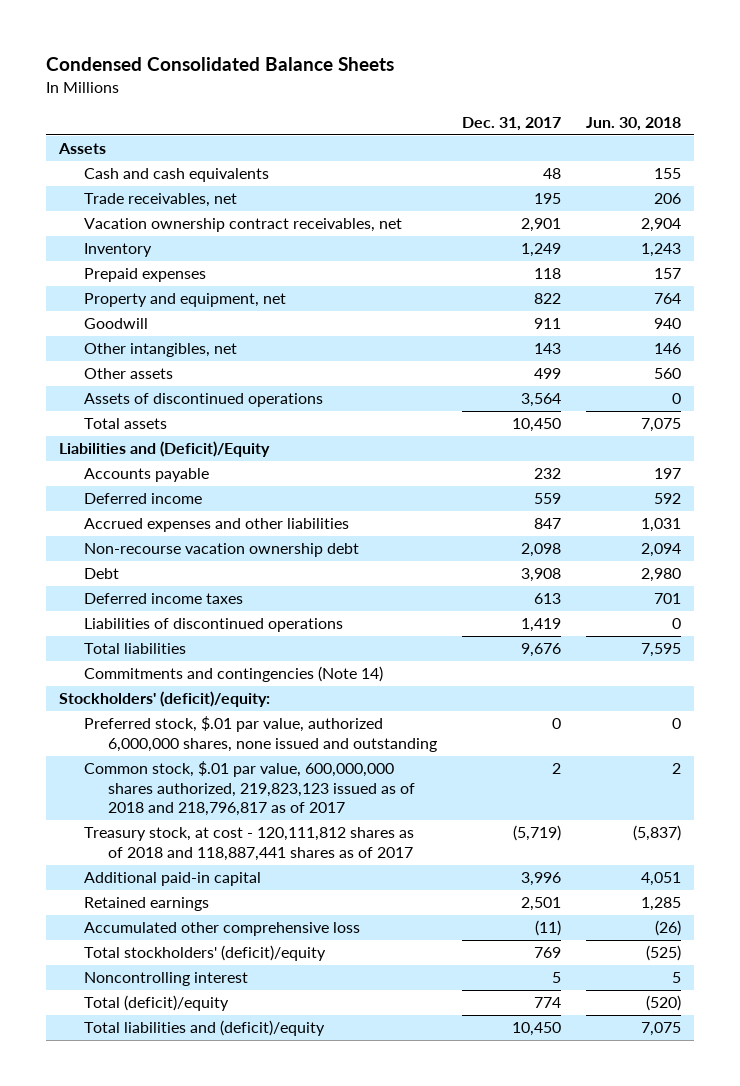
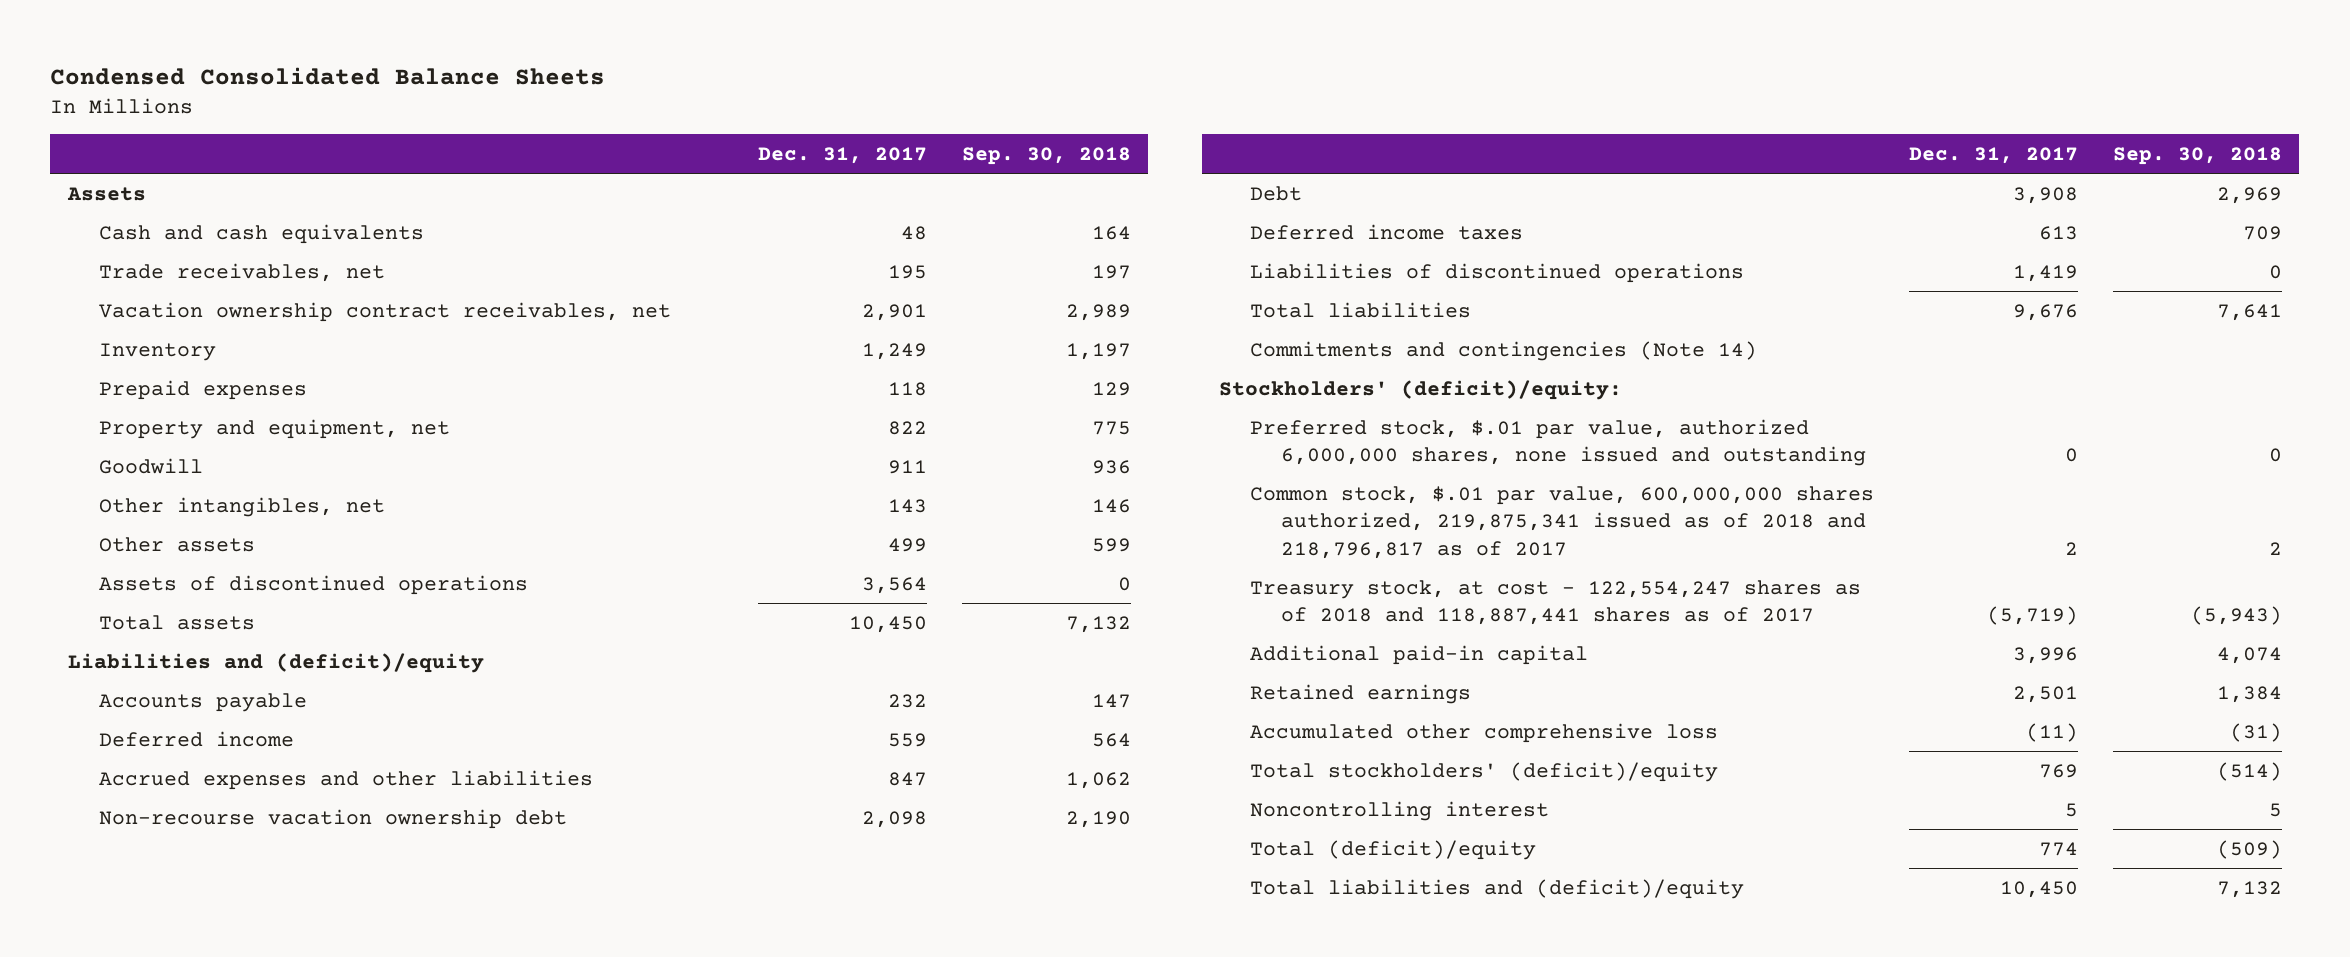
[586,116,682,131] Jun. 30, 2018 -> none
none -> [961,146,1131,165] Sep. 30, 2018
[58,441,270,458] Liabilities and (Deficit)/Equity -> [67,652,484,673] Liabilities and (deficit)/equity
[83,761,416,816] Common stock, $.01 par value, 600,000,000 shares authorized, 219,823,123 issued as of 2018 and 218,796,817 as of 2017 -> [1250,485,1875,559] Common stock, $.01 par value, 600,000,000 shares authorized, 219,875,341 issued as of 2018 and 218,796,817 as of 2017
[83,827,414,861] Treasury stock, at cost - 120,111,812 shares as of 2018 and 118,887,441 shares as of 2017 -> [1250,579,1862,626] Treasury stock, at cost - 122,554,247 shares as of 2018 and 118,887,441 shares as of 2017

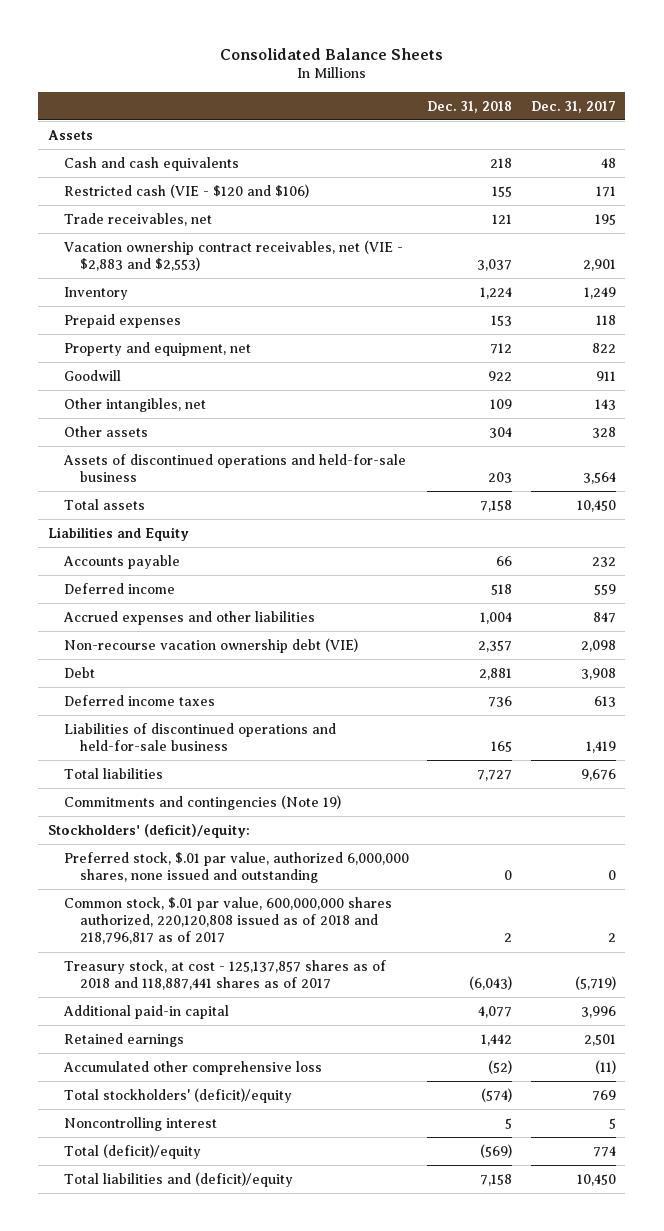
[50,66,606,85] Condensed Consolidated Balance Sheets -> [219,47,443,60] Consolidated Balance Sheets
[961,146,1131,165] Sep. 30, 2018 -> none
none -> [427,100,513,113] Dec. 31, 2018
none -> [63,183,309,198] Restricted cash (VIE - $120 and $106)
[98,301,671,322] Vacation ownership contract receivables, net -> [63,239,403,272] Vacation ownership contract receivables, net (VIE - $2,883 and $2,553)
[887,537,927,552] 499 -> [591,426,616,438] 328
[98,574,528,595] Assets of discontinued operations -> [62,453,406,483] Assets of discontinued operations and held-for-sale business
[67,652,484,673] Liabilities and (deficit)/equity -> [47,526,189,541] Liabilities and Equity
[98,808,567,829] Non-recourse vacation ownership debt -> [63,637,358,653] Non-recourse vacation ownership debt (VIE)
[1250,262,1745,283] Liabilities of discontinued operations -> [63,722,336,752] Liabilities of discontinued operations and held-for-sale business
[1250,340,1758,361] Commitments and contingencies (Note 14) -> [63,794,341,810] Commitments and contingencies (Note 19)
[1250,485,1875,559] Common stock, $.01 par value, 600,000,000 shares authorized, 219,875,341 issued as of 2018 and 218,796,817 as of 2017 -> [63,896,392,945] Common stock, $.01 par value, 600,000,000 shares authorized, 220,120,808 issued as of 2018 and 218,796,817 as of 2017
[1250,579,1862,626] Treasury stock, at cost - 122,554,247 shares as of 2018 and 118,887,441 shares as of 2017 -> [63,959,386,991] Treasury stock, at cost - 125,137,857 shares as of 2018 and 118,887,441 shares as of 2017

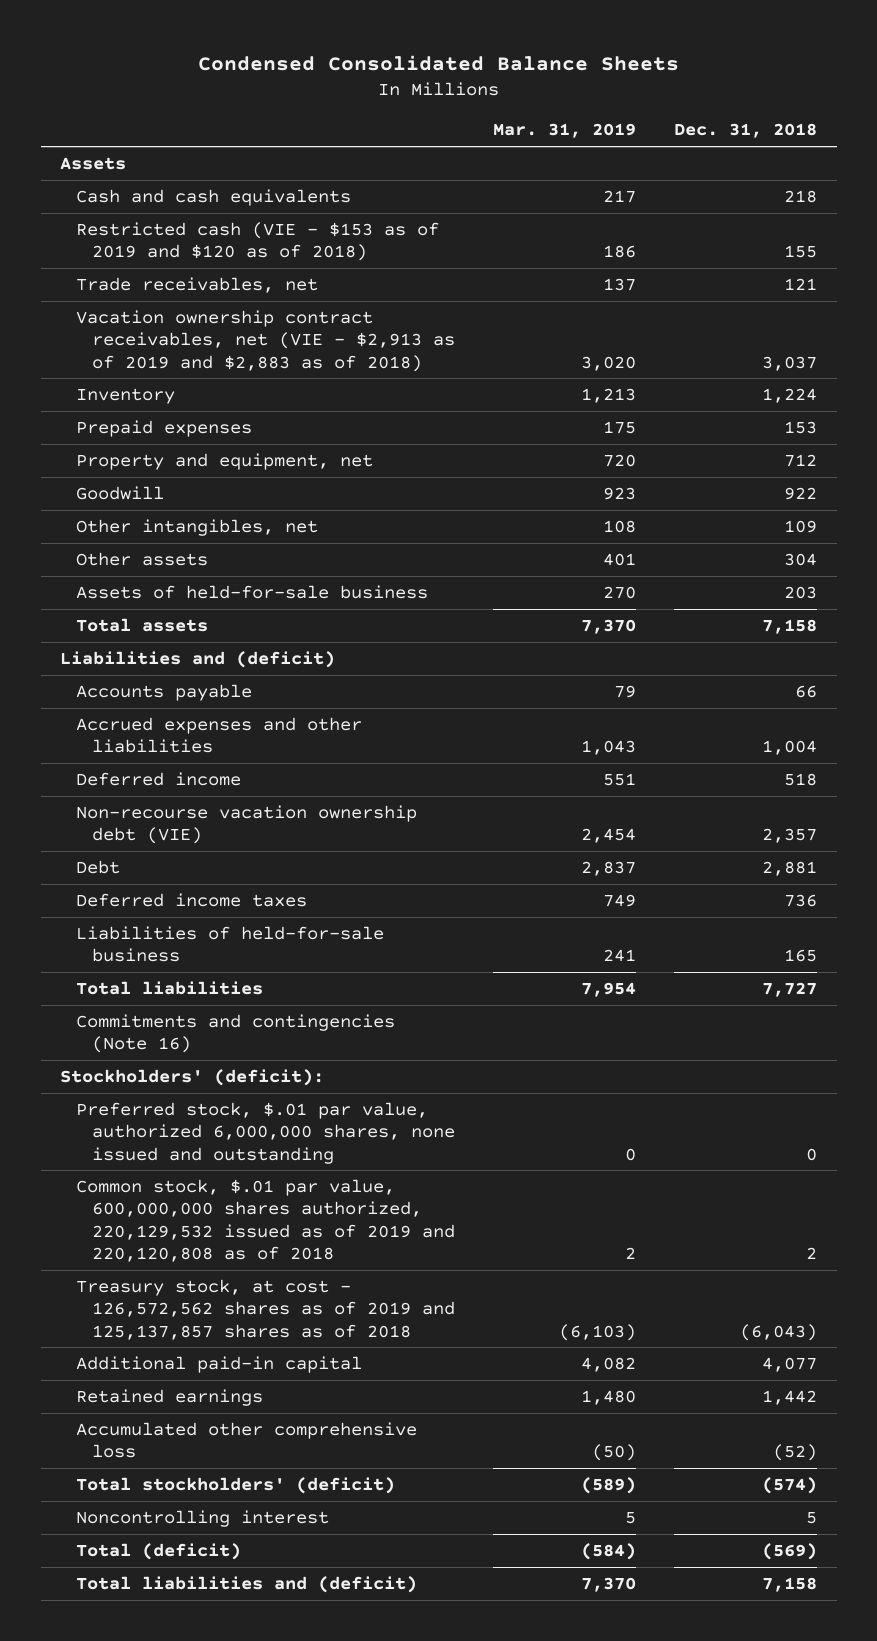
[219,47,443,60] Consolidated Balance Sheets -> [197,54,679,71] Condensed Consolidated Balance Sheets
[530,100,616,113] Dec. 31, 2017 -> none
none -> [493,123,637,139] Mar. 31, 2019
[63,183,309,198] Restricted cash (VIE - $120 and $106) -> [75,221,439,262] Restricted cash (VIE - $153 as of 2019 and $120 as of 2018)
[63,239,403,272] Vacation ownership contract receivables, net (VIE - $2,883 and $2,553) -> [75,309,456,372] Vacation ownership contract receivables, net (VIE - $2,913 as of 2019 and $2,883 as of 2018)
[62,453,406,483] Assets of discontinued operations and held-for-sale business -> [75,584,428,599] Assets of held-for-sale business
[47,526,189,541] Liabilities and Equity -> [59,650,335,668] Liabilities and (deficit)
[63,582,175,594] Deferred income -> [75,771,241,786] Deferred income
[63,722,336,752] Liabilities of discontinued operations and held-for-sale business -> [75,925,384,963] Liabilities of held-for-sale business
[63,794,341,810] Commitments and contingencies (Note 19) -> [75,1013,395,1054] Commitments and contingencies (Note 16)
[47,823,250,838] Stockholders' (deficit)/equity: -> [59,1068,324,1086] Stockholders' (deficit):
[63,896,392,945] Common stock, $.01 par value, 600,000,000 shares authorized, 220,120,808 issued as of 2018 and 218,796,817 as of 2017 -> [75,1178,456,1262] Common stock, $.01 par value, 600,000,000 shares authorized, 220,129,532 issued as of 2019 and 220,120,808 as of 2018
[63,959,386,991] Treasury stock, at cost - 125,137,857 shares as of 2018 and 118,887,441 shares as of 2017 -> [75,1278,456,1340] Treasury stock, at cost - 126,572,562 shares as of 2019 and 125,137,857 shares as of 2018
[63,1087,292,1103] Total stockholders' (deficit)/equity -> [75,1476,395,1494] Total stockholders' (deficit)
[63,1143,201,1159] Total (deficit)/equity -> [75,1542,241,1560] Total (deficit)
[63,1171,293,1187] Total liabilities and (deficit)/equity -> [75,1575,417,1593] Total liabilities and (deficit)

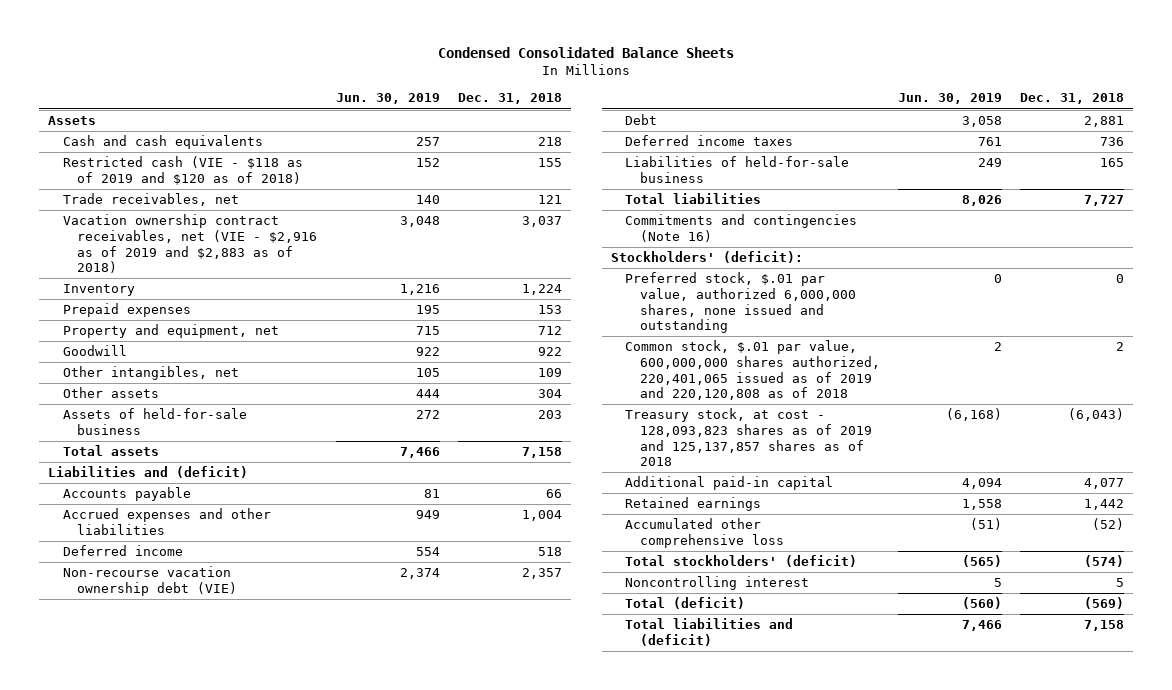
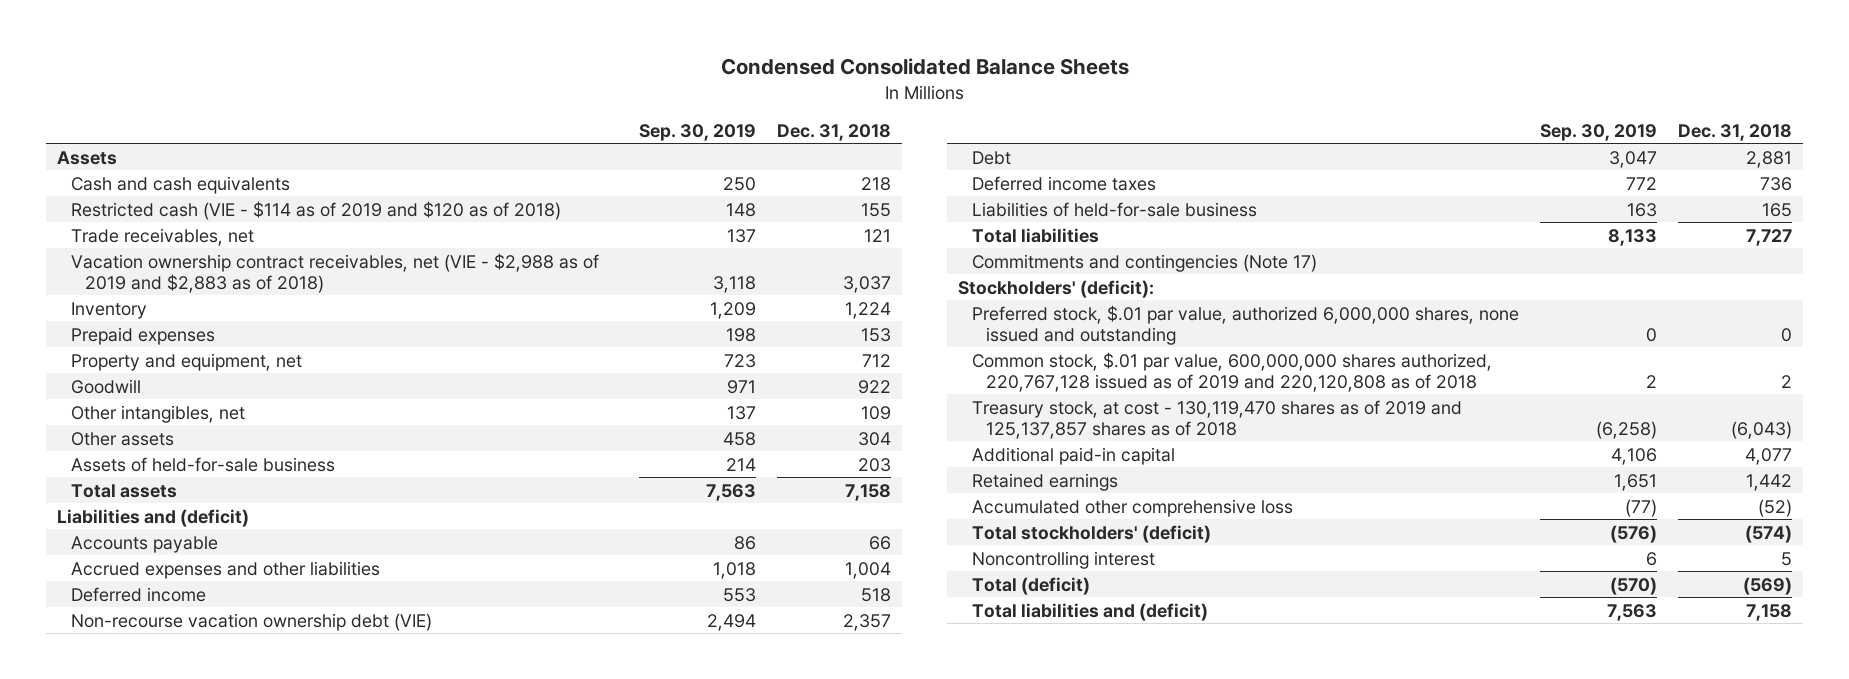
[335,93,440,105] Jun. 30, 2019 -> none
none -> [638,123,756,141] Sep. 30, 2019
[62,156,303,185] Restricted cash (VIE - $118 as of 2019 and $120 as of 2018) -> [70,200,561,220] Restricted cash (VIE - $114 as of 2019 and $120 as of 2018)
[62,214,318,274] Vacation ownership contract receivables, net (VIE - $2,916 as of 2019 and $2,883 as of 2018) -> [70,252,599,293] Vacation ownership contract receivables, net (VIE - $2,988 as of 2019 and $2,883 as of 2018)
[625,214,858,242] Commitments and contingencies (Note 16) -> [971,253,1317,272] Commitments and contingencies (Note 17)
[625,340,880,401] Common stock, $.01 par value, 600,000,000 shares authorized, 220,401,065 issued as of 2019 and 220,120,808 as of 2018 -> [971,351,1492,392] Common stock, $.01 par value, 600,000,000 shares authorized, 220,767,128 issued as of 2019 and 220,120,808 as of 2018
[625,408,872,467] Treasury stock, at cost - 128,093,823 shares as of 2019 and 125,137,857 shares as of 2018 -> [971,399,1462,439] Treasury stock, at cost - 130,119,470 shares as of 2019 and 125,137,857 shares as of 2018

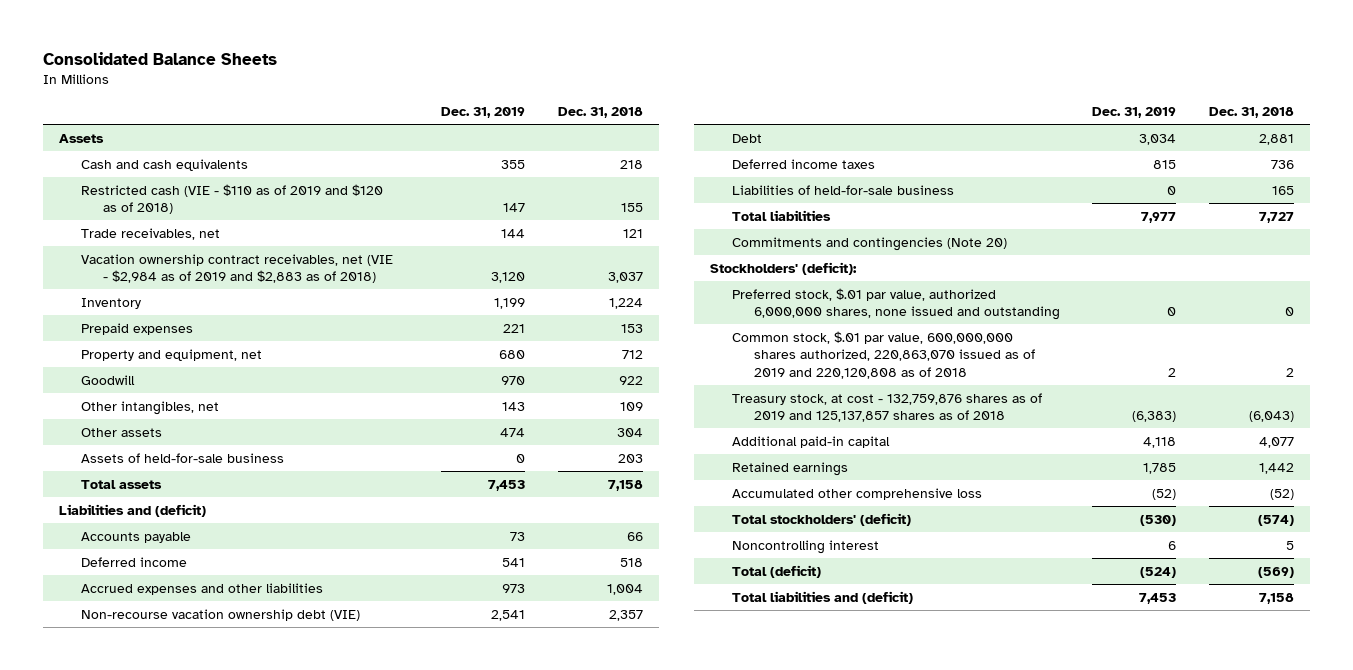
[720,58,1129,76] Condensed Consolidated Balance Sheets -> [43,52,278,66] Consolidated Balance Sheets
[638,123,756,141] Sep. 30, 2019 -> none
none -> [441,107,526,119] Dec. 31, 2019
[70,200,561,220] Restricted cash (VIE - $114 as of 2019 and $120 as of 2018) -> [81,183,384,215] Restricted cash (VIE - $110 as of 2019 and $120 as of 2018)
[70,252,599,293] Vacation ownership contract receivables, net (VIE - $2,988 as of 2019 and $2,883 as of 2018) -> [81,253,394,284] Vacation ownership contract receivables, net (VIE - $2,984 as of 2019 and $2,883 as of 2018)
[70,560,380,579] Accrued expenses and other liabilities -> [81,582,324,595] Accrued expenses and other liabilities
[971,253,1317,272] Commitments and contingencies (Note 17) -> [732,236,1008,251] Commitments and contingencies (Note 20)
[971,351,1492,392] Common stock, $.01 par value, 600,000,000 shares authorized, 220,767,128 issued as of 2019 and 220,120,808 as of 2018 -> [732,330,1035,379] Common stock, $.01 par value, 600,000,000 shares authorized, 220,863,070 issued as of 2019 and 220,120,808 as of 2018
[971,399,1462,439] Treasury stock, at cost - 130,119,470 shares as of 2019 and 125,137,857 shares as of 2018 -> [732,392,1043,423] Treasury stock, at cost - 132,759,876 shares as of 2019 and 125,137,857 shares as of 2018

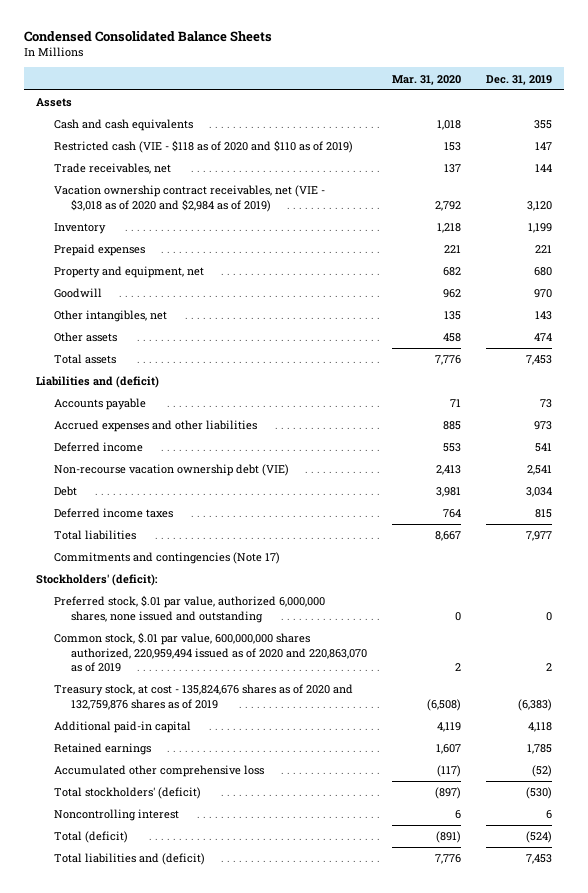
[43,52,278,66] Consolidated Balance Sheets -> [23,31,272,43] Condensed Consolidated Balance Sheets
[557,107,643,119] Dec. 31, 2018 -> none
none -> [391,74,461,85] Mar. 31, 2020
[81,183,384,215] Restricted cash (VIE - $110 as of 2019 and $120 as of 2018) -> [53,140,353,154] Restricted cash (VIE - $118 as of 2020 and $110 as of 2019)
[81,253,394,284] Vacation ownership contract receivables, net (VIE - $2,984 as of 2019 and $2,883 as of 2018) -> [53,185,325,212] Vacation ownership contract receivables, net (VIE - $3,018 as of 2020 and $2,984 as of 2019)
[81,452,285,463] Assets of held-for-sale business -> none
[81,556,188,567] Deferred income -> [53,442,143,453] Deferred income
[732,184,955,195] Liabilities of held-for-sale business -> none
[732,236,1008,251] Commitments and contingencies (Note 20) -> [53,552,280,565] Commitments and contingencies (Note 17)
[732,330,1035,379] Common stock, $.01 par value, 600,000,000 shares authorized, 220,863,070 issued as of 2019 and 220,120,808 as of 2018 -> [53,632,368,673] Common stock, $.01 par value, 600,000,000 shares authorized, 220,959,494 issued as of 2020 and 220,863,070 as of 2019
[732,392,1043,423] Treasury stock, at cost - 132,759,876 shares as of 2019 and 125,137,857 shares as of 2018 -> [53,684,353,710] Treasury stock, at cost - 135,824,676 shares as of 2020 and 132,759,876 shares as of 2019

